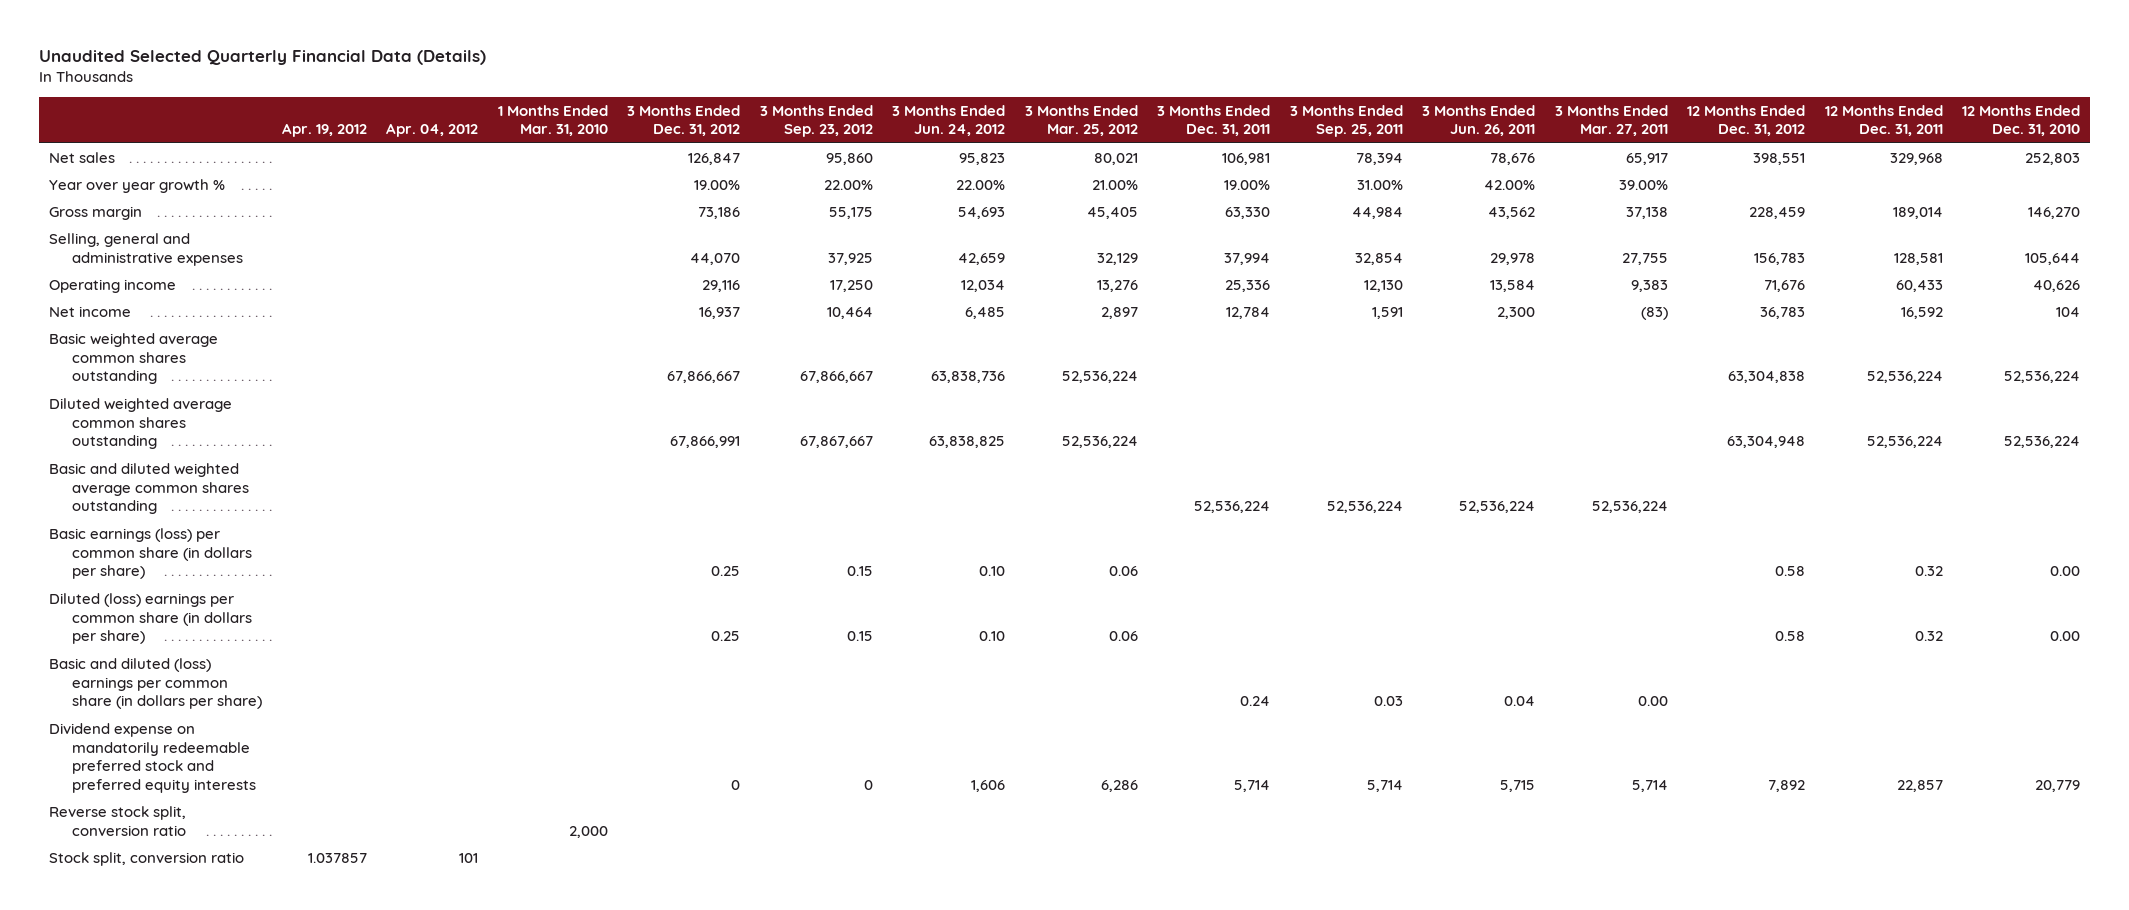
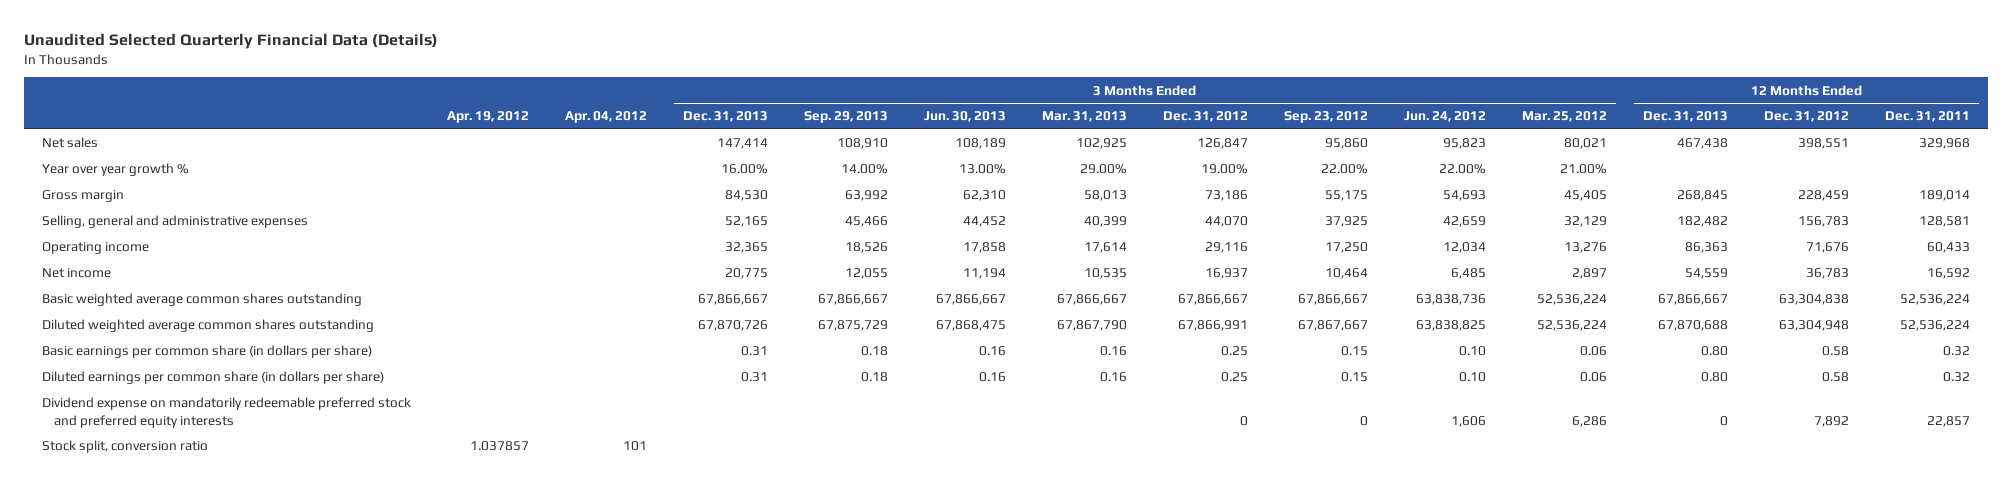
[497,104,608,137] 1 Months Ended Mar. 31, 2010 -> none
[1157,104,1271,137] 3 Months Ended Dec. 31, 2011 -> none
[1289,104,1403,138] 3 Months Ended Sep. 25, 2011 -> none
[1422,104,1536,137] 3 Months Ended Jun. 26, 2011 -> none
[1554,104,1668,137] 3 Months Ended Mar. 27, 2011 -> none
[1962,104,2081,137] 12 Months Ended Dec. 31, 2010 -> none
none -> [683,111,769,123] Dec. 31, 2013
none -> [804,111,889,124] Sep. 29, 2013
none -> [924,111,1007,123] Jun. 30, 2013
none -> [1042,111,1128,123] Mar. 31, 2013
none -> [1643,111,1729,123] Dec. 31, 2013
[48,462,250,515] Basic and diluted weighted average common shares outstanding -> none
[48,657,263,710] Basic and diluted (loss) earnings per common share (in dollars per share) -> none
[48,527,253,580] Basic earnings (loss) per common share (in dollars per share) -> [41,345,372,359] Basic earnings per common share (in dollars per share)
[48,592,253,645] Diluted (loss) earnings per common share (in dollars per share) -> [41,371,384,385] Diluted earnings per common share (in dollars per share)
[48,805,187,836] Reverse stock split, conversion ratio -> none

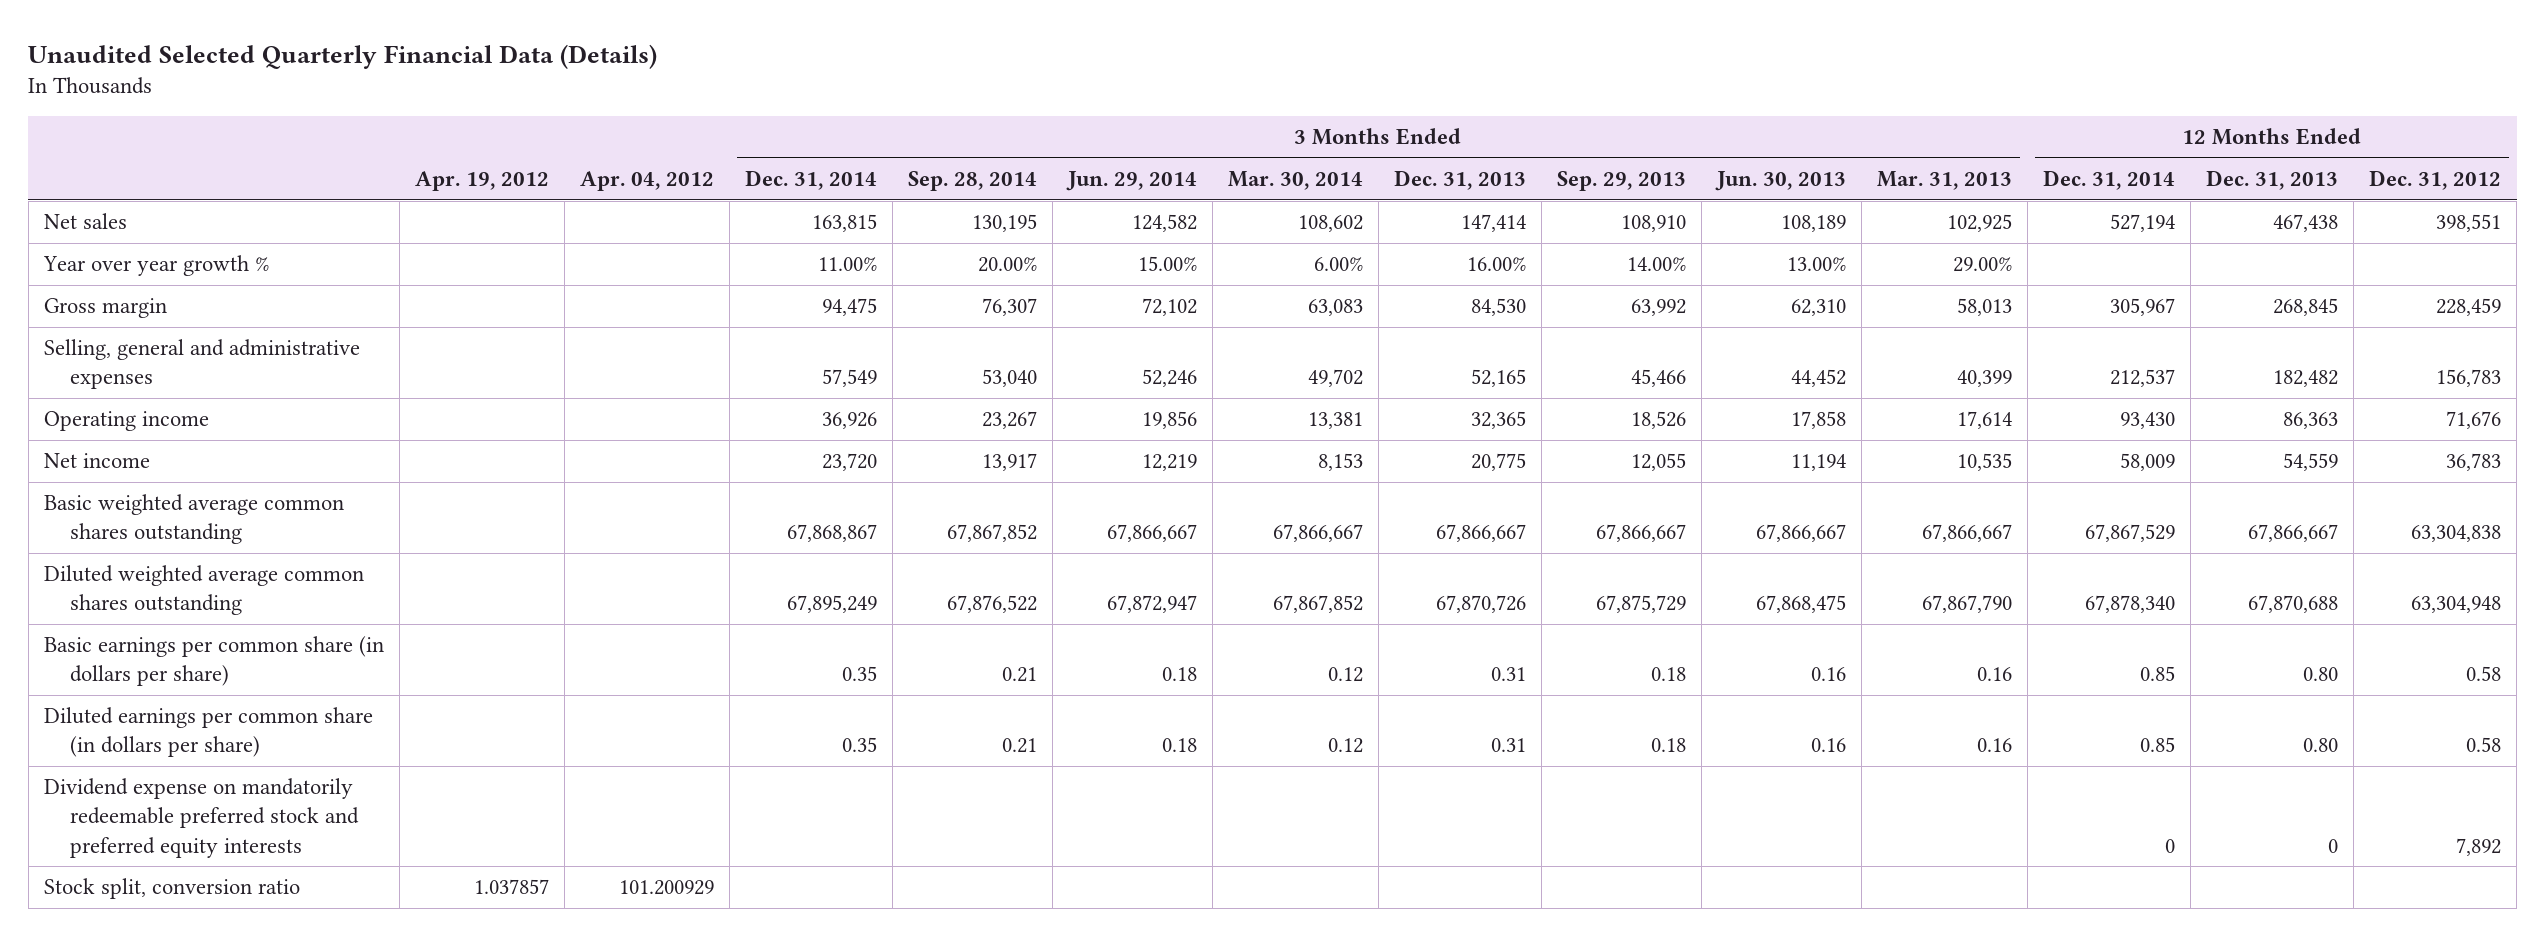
[1163,111,1249,123] Dec. 31, 2012 -> none
[1284,111,1369,124] Sep. 23, 2012 -> none
[1404,111,1487,123] Jun. 24, 2012 -> none
[1522,111,1608,123] Mar. 25, 2012 -> none
[1885,111,1971,123] Dec. 31, 2011 -> none
none -> [744,169,877,190] Dec. 31, 2014
none -> [907,170,1037,191] Sep. 28, 2014
none -> [1065,170,1197,191] Jun. 29, 2014
none -> [1227,170,1363,190] Mar. 30, 2014
none -> [2043,169,2176,190] Dec. 31, 2014
[623,441,648,452] 101 -> [618,880,714,896] 101.200929

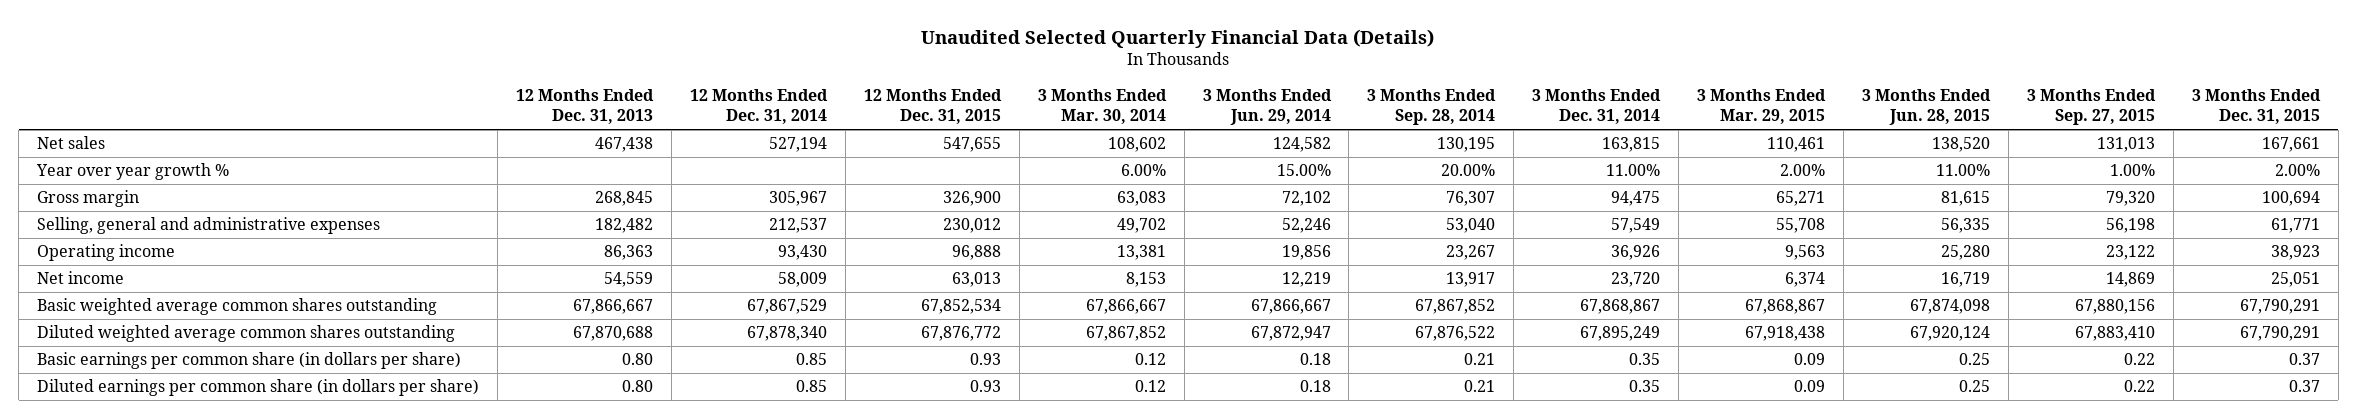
[414,170,549,191] Apr. 19, 2012 -> none
[579,170,714,191] Apr. 04, 2012 -> none
[1393,169,1526,190] Dec. 31, 2013 -> none
[1557,170,1687,191] Sep. 29, 2013 -> none
[1715,170,1847,191] Jun. 30, 2013 -> none
[1877,170,2013,190] Mar. 31, 2013 -> none
[2369,169,2502,190] Dec. 31, 2012 -> none
none -> [863,88,1002,125] 12 Months Ended Dec. 31, 2015
none -> [1697,88,1827,125] 3 Months Ended Mar. 29, 2015
none -> [1861,88,1991,126] 3 Months Ended Jun. 28, 2015
none -> [2026,88,2156,126] 3 Months Ended Sep. 27, 2015
none -> [2191,88,2321,125] 3 Months Ended Dec. 31, 2015
[43,778,359,858] Dividend expense on mandatorily redeemable preferred stock and preferred equity interests -> none
[43,878,300,900] Stock split, conversion ratio -> none

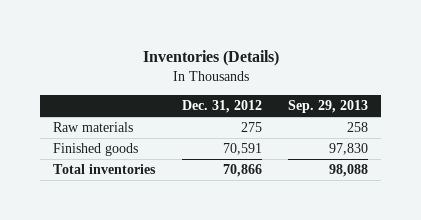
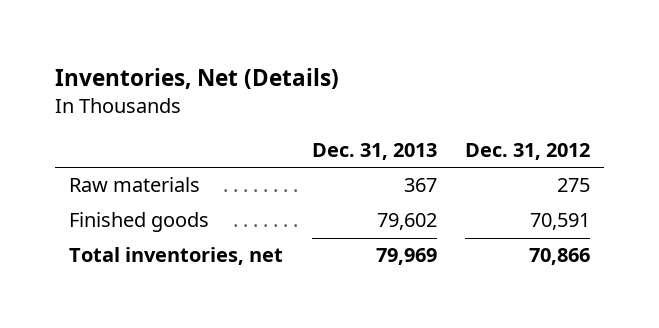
[142,50,279,67] Inventories (Details) -> [55,67,340,89] Inventories, Net (Details)
[288,100,369,114] Sep. 29, 2013 -> none
none -> [311,142,437,160] Dec. 31, 2013
[53,164,157,175] Total inventories -> [69,247,284,266] Total inventories, net

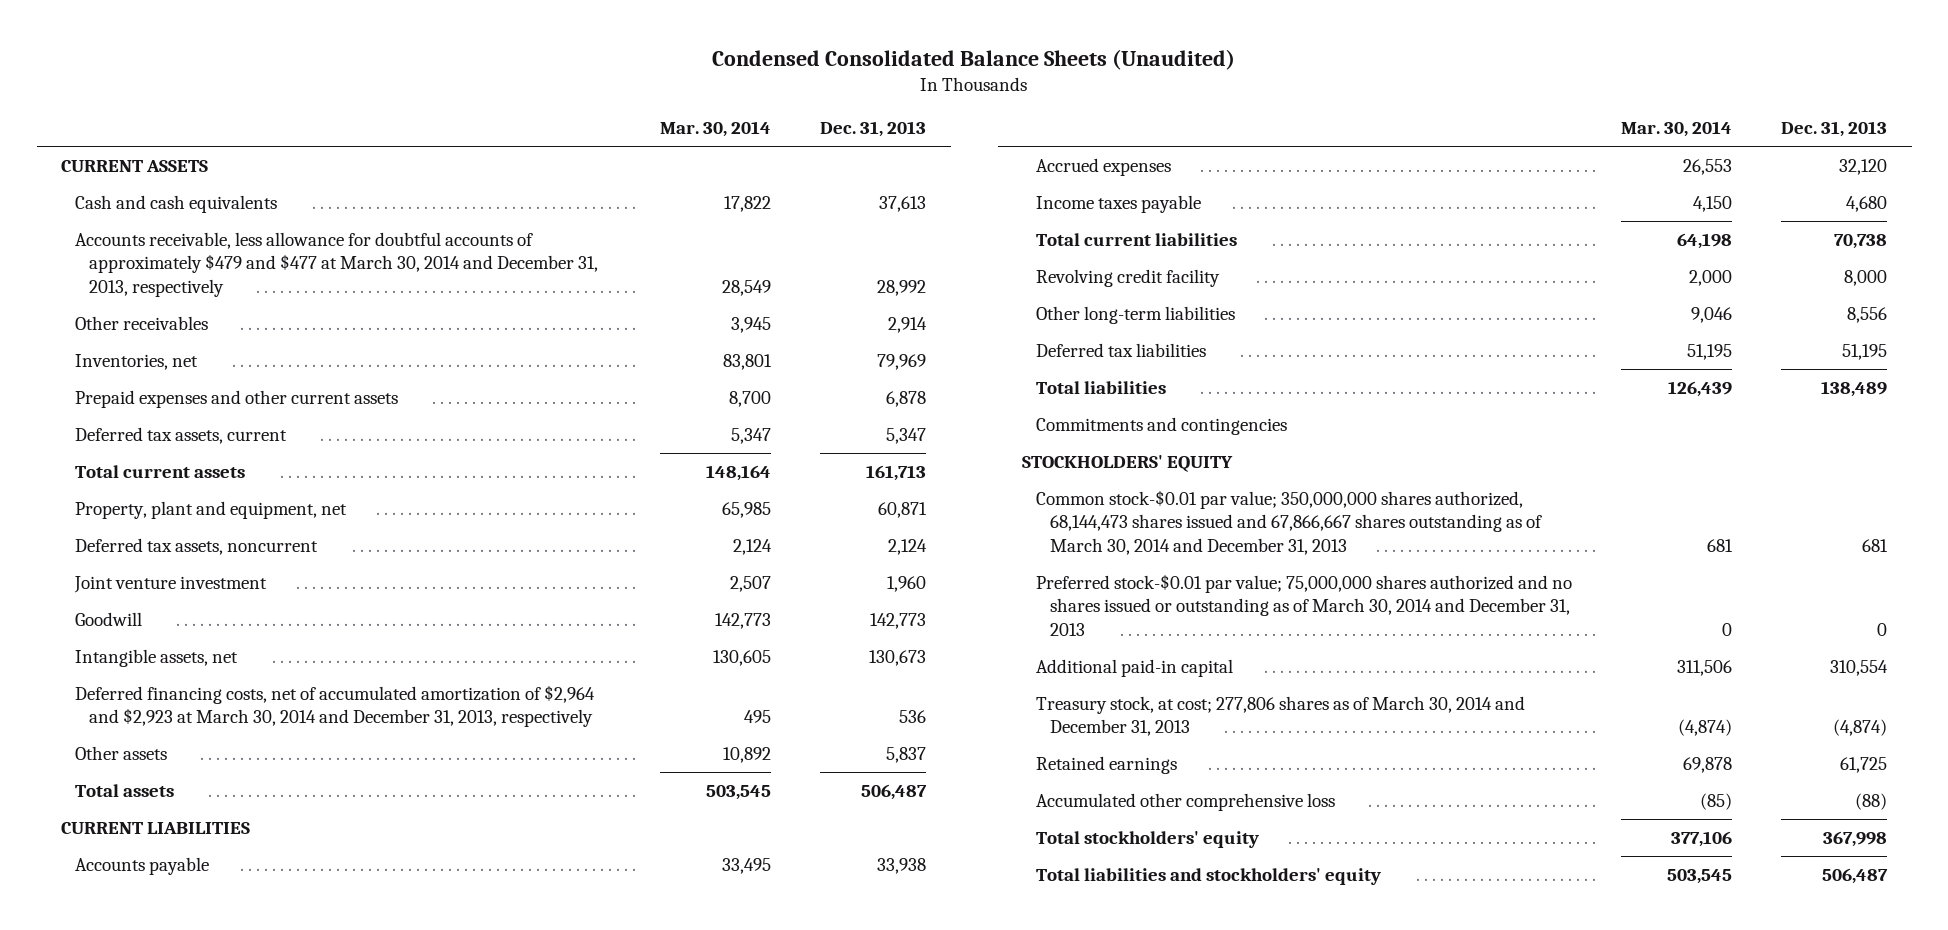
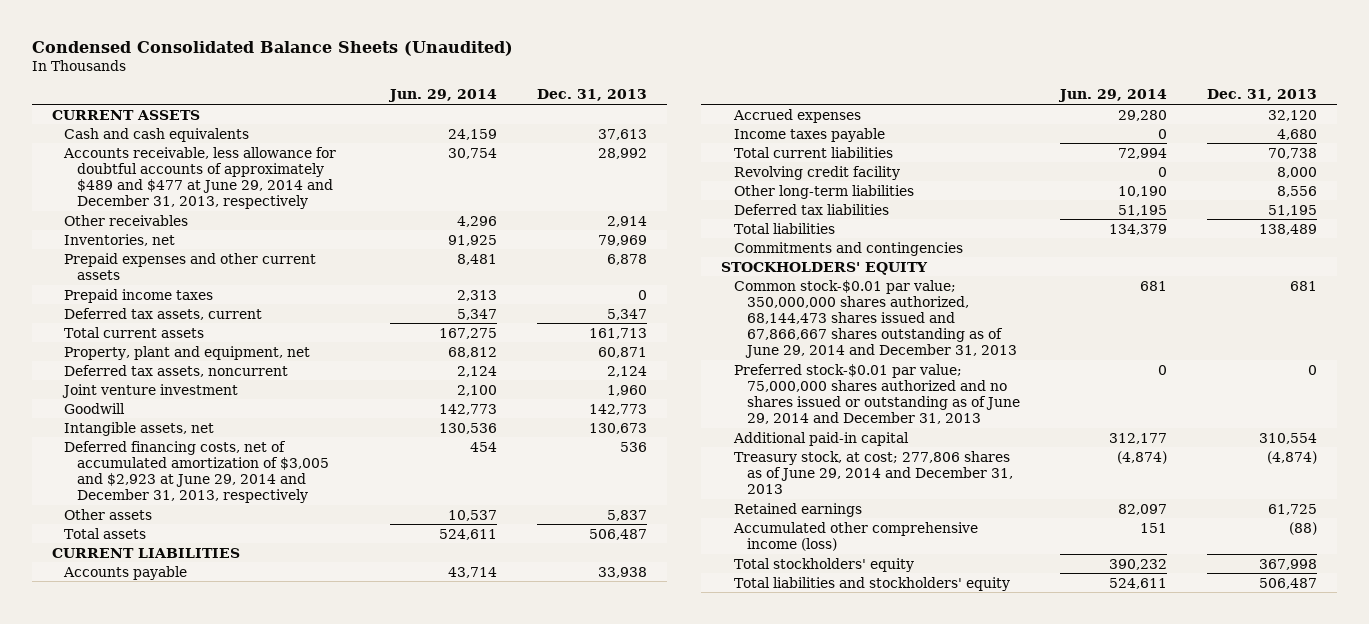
[660,121,772,138] Mar. 30, 2014 -> none
none -> [388,89,498,103] Jun. 29, 2014
[75,231,599,297] Accounts receivable, less allowance for doubtful accounts of approximately $479 and $477 at March 30, 2014 and December 31, 2013, respectively -> [63,146,337,210] Accounts receivable, less allowance for doubtful accounts of approximately $489 and $477 at June 29, 2014 and December 31, 2013, respectively
none -> [64,288,214,303] Prepaid income taxes
[75,684,596,728] Deferred financing costs, net of accumulated amortization of $2,964 and $2,923 at March 30, 2014 and December 31, 2013, respectively -> [64,440,329,504] Deferred financing costs, net of accumulated amortization of $3,005 and $2,923 at June 29, 2014 and December 31, 2013, respectively
[1035,489,1542,555] Common stock-$0.01 par value; 350,000,000 shares authorized, 68,144,473 shares issued and 67,866,667 shares outstanding as of March 30, 2014 and December 31, 2013 -> [733,279,1017,359] Common stock-$0.01 par value; 350,000,000 shares authorized, 68,144,473 shares issued and 67,866,667 shares outstanding as of June 29, 2014 and December 31, 2013
[1035,573,1572,636] Preferred stock-$0.01 par value; 75,000,000 shares authorized and no shares issued or outstanding as of March 30, 2014 and December 31, 2013 -> [733,363,1020,425] Preferred stock-$0.01 par value; 75,000,000 shares authorized and no shares issued or outstanding as of June 29, 2014 and December 31, 2013
[1035,695,1525,737] Treasury stock, at cost; 277,806 shares as of March 30, 2014 and December 31, 2013 -> [733,450,1013,494] Treasury stock, at cost; 277,806 shares as of June 29, 2014 and December 31, 2013
[1035,792,1335,811] Accumulated other comprehensive loss -> [732,521,978,551] Accumulated other comprehensive income (loss)

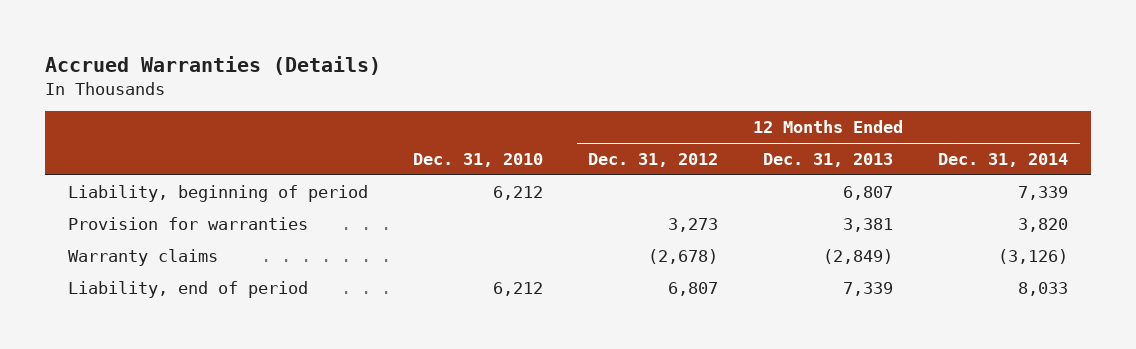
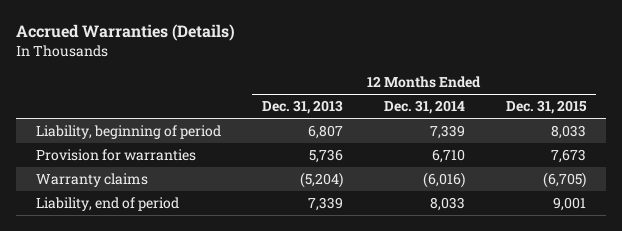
[413,153,544,168] Dec. 31, 2010 -> none
[588,153,719,168] Dec. 31, 2012 -> none
none -> [505,100,587,115] Dec. 31, 2015
[843,218,894,233] 3,381 -> [308,149,343,164] 5,736
[1018,218,1069,233] 3,820 -> [431,149,465,164] 6,710
[823,249,894,265] (2,849) -> [299,172,343,189] (5,204)
[998,249,1069,265] (3,126) -> [422,172,465,189] (6,016)

